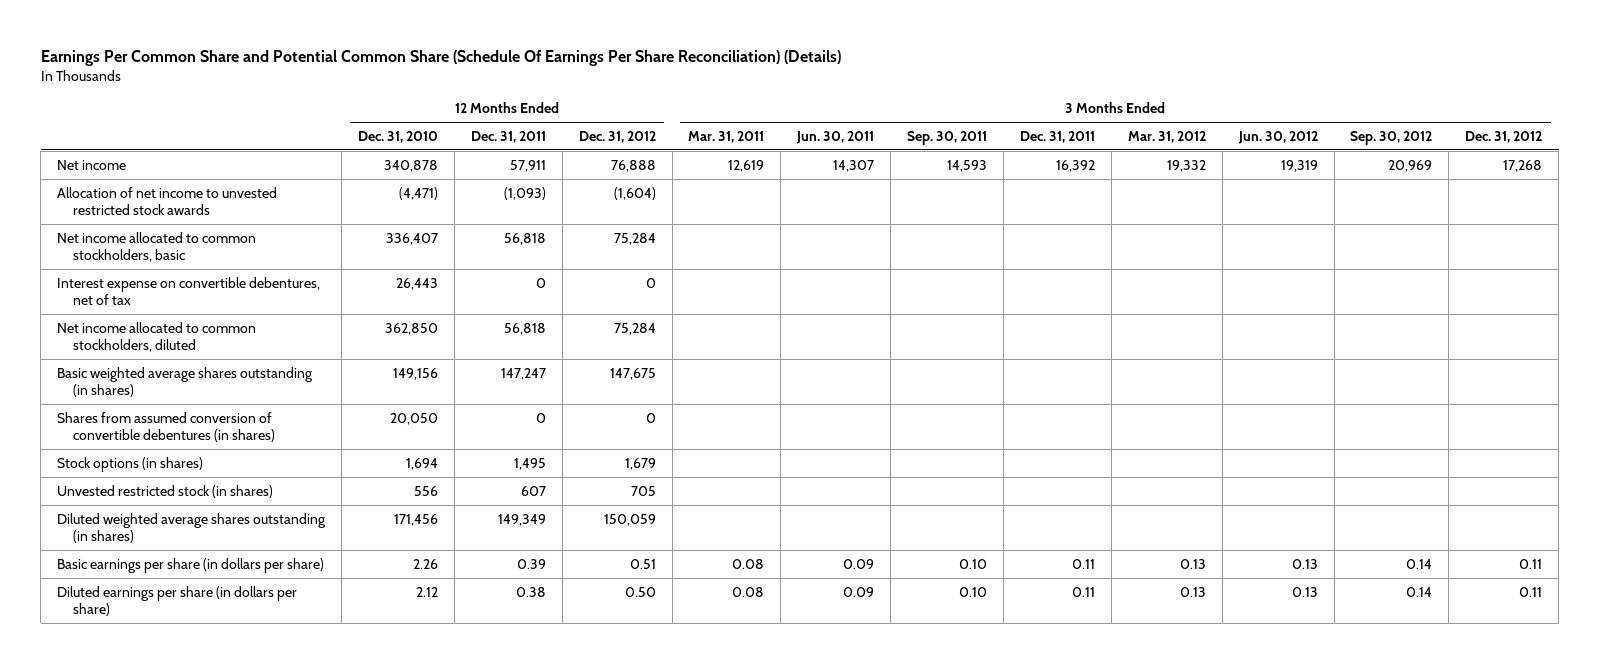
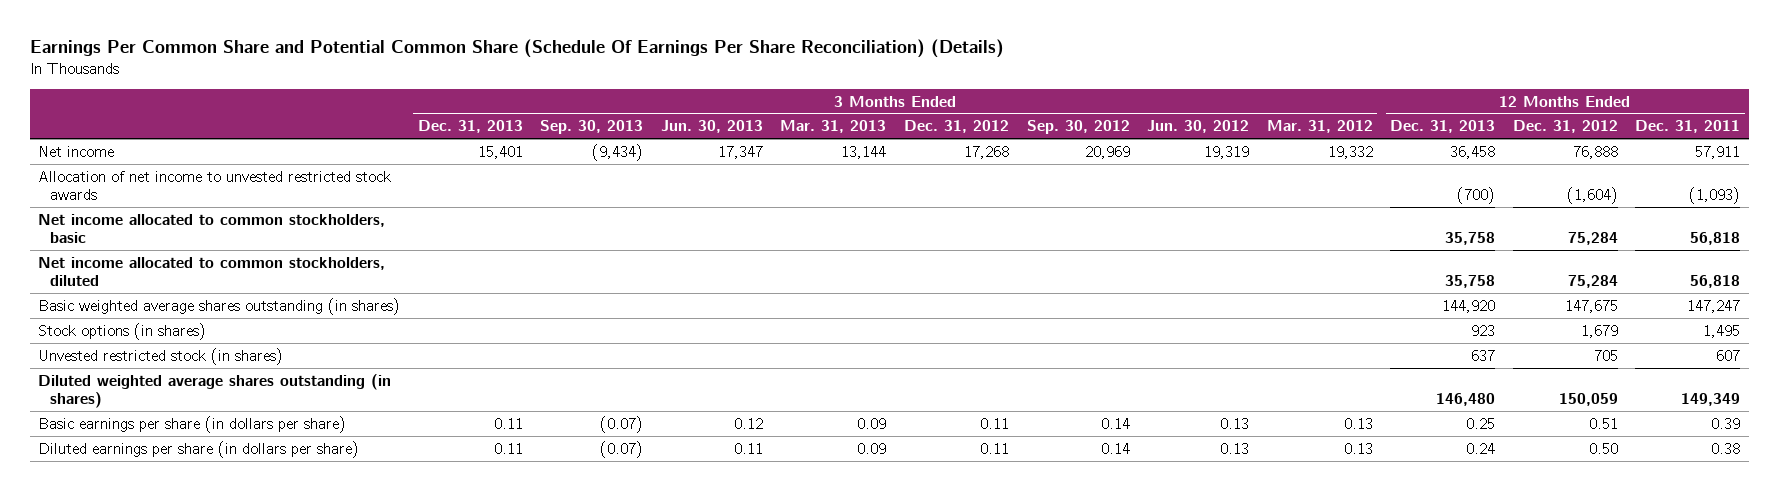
[357,130,438,143] Dec. 31, 2010 -> none
[688,130,765,143] Mar. 31, 2011 -> none
[796,130,875,144] Jun. 30, 2011 -> none
[907,130,988,145] Sep. 30, 2011 -> none
[1019,130,1095,143] Dec. 31, 2011 -> none
none -> [417,120,523,134] Dec. 31, 2013
none -> [540,120,644,135] Sep. 30, 2013
none -> [660,120,763,134] Jun. 30, 2013
none -> [780,120,887,134] Mar. 31, 2013
none -> [1390,120,1496,134] Dec. 31, 2013
[57,276,321,305] Interest expense on convertible debentures, net of tax -> none
[57,411,276,442] Shares from assumed conversion of convertible debentures (in shares) -> none

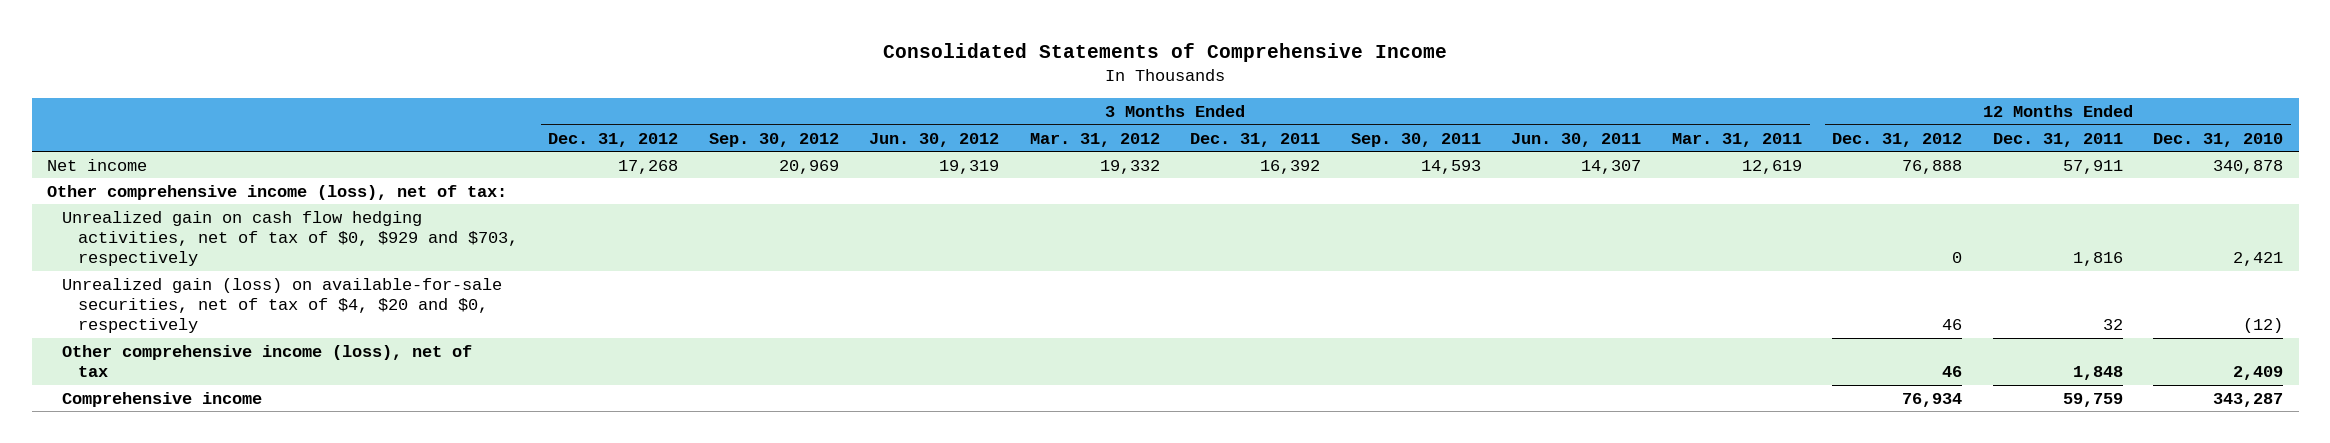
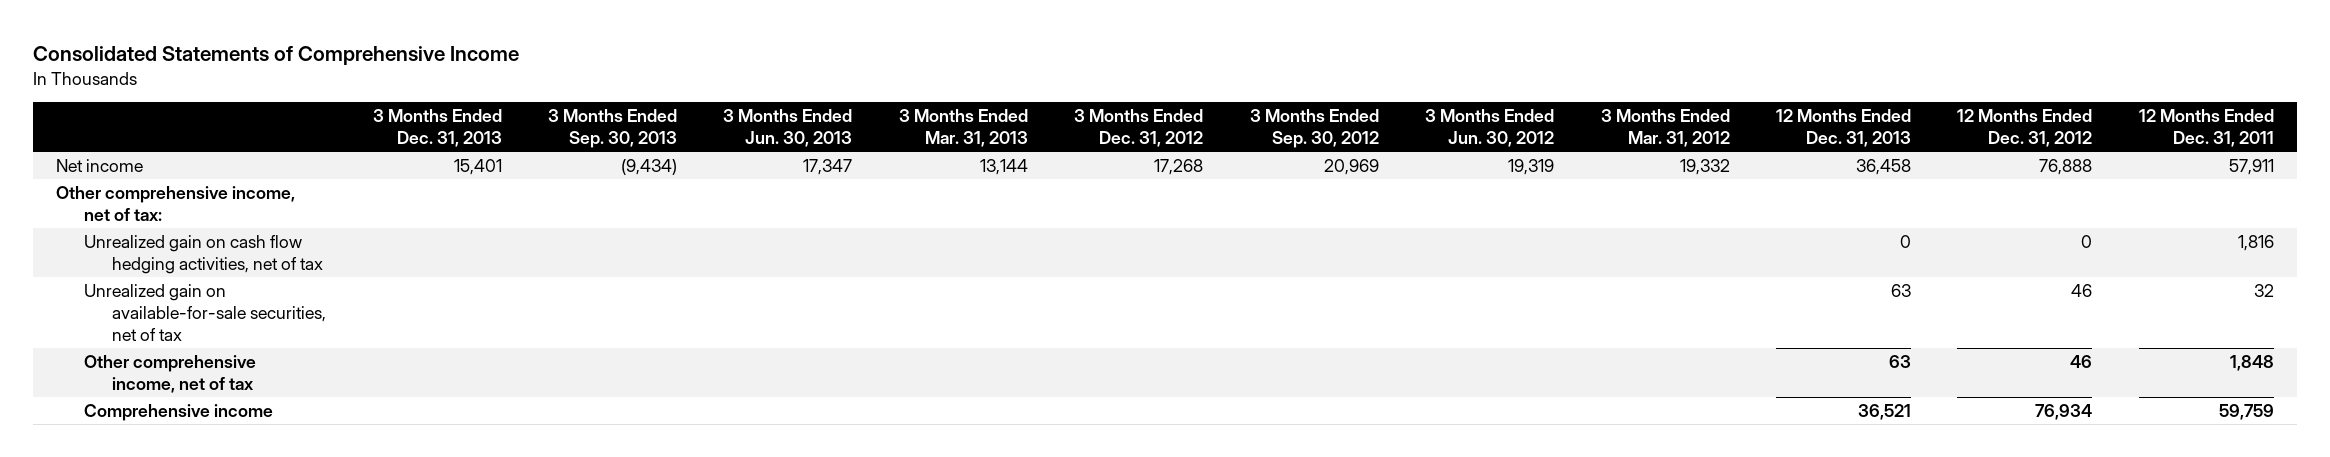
[1190,132,1321,147] Dec. 31, 2011 -> none
[1350,132,1481,147] Sep. 30, 2011 -> none
[1511,132,1642,147] Jun. 30, 2011 -> none
[1671,132,1802,147] Mar. 31, 2011 -> none
[2153,132,2284,147] Dec. 31, 2010 -> none
none -> [372,109,502,148] 3 Months Ended Dec. 31, 2013
none -> [547,109,677,149] 3 Months Ended Sep. 30, 2013
none -> [723,109,853,148] 3 Months Ended Jun. 30, 2013
none -> [898,109,1028,148] 3 Months Ended Mar. 31, 2013
none -> [1776,109,1912,148] 12 Months Ended Dec. 31, 2013
[46,184,507,200] Other comprehensive income (loss), net of tax: -> [56,185,296,221] Other comprehensive income, net of tax:
[62,210,518,267] Unrealized gain on cash flow hedging activities, net of tax of $0, $929 and $703, respectively -> [84,234,324,274] Unrealized gain on cash flow hedging activities, net of tax
[62,277,503,334] Unrealized gain (loss) on available-for-sale securities, net of tax of $4, $20 and $0, respectively -> [84,283,327,341] Unrealized gain on available-for-sale securities, net of tax
[62,344,473,378] Other comprehensive income (loss), net of tax -> [84,354,257,393] Other comprehensive income, net of tax

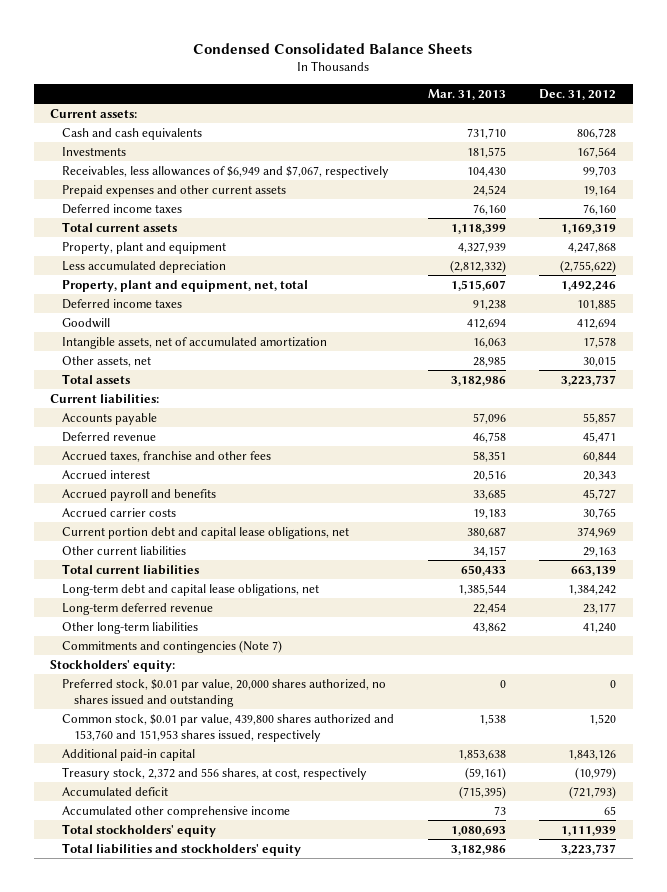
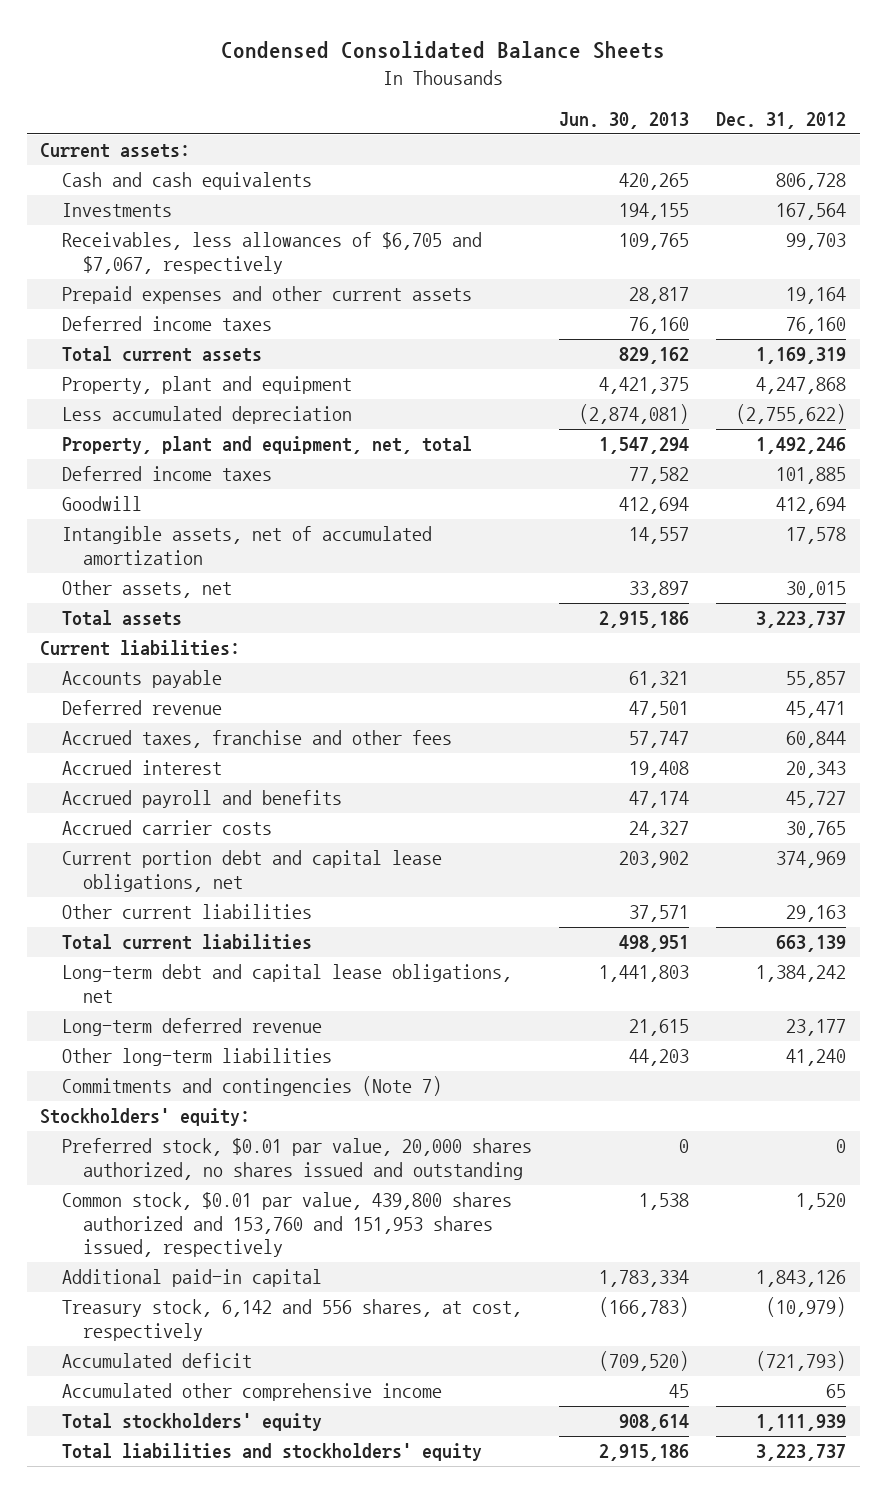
[427,88,506,100] Mar. 31, 2013 -> none
none -> [558,112,689,130] Jun. 30, 2013
[62,165,390,178] Receivables, less allowances of $6,949 and $7,067, respectively -> [61,232,482,274] Receivables, less allowances of $6,705 and $7,067, respectively
[62,766,368,780] Treasury stock, 2,372 and 556 shares, at cost, respectively -> [61,1299,522,1341] Treasury stock, 6,142 and 556 shares, at cost, respectively

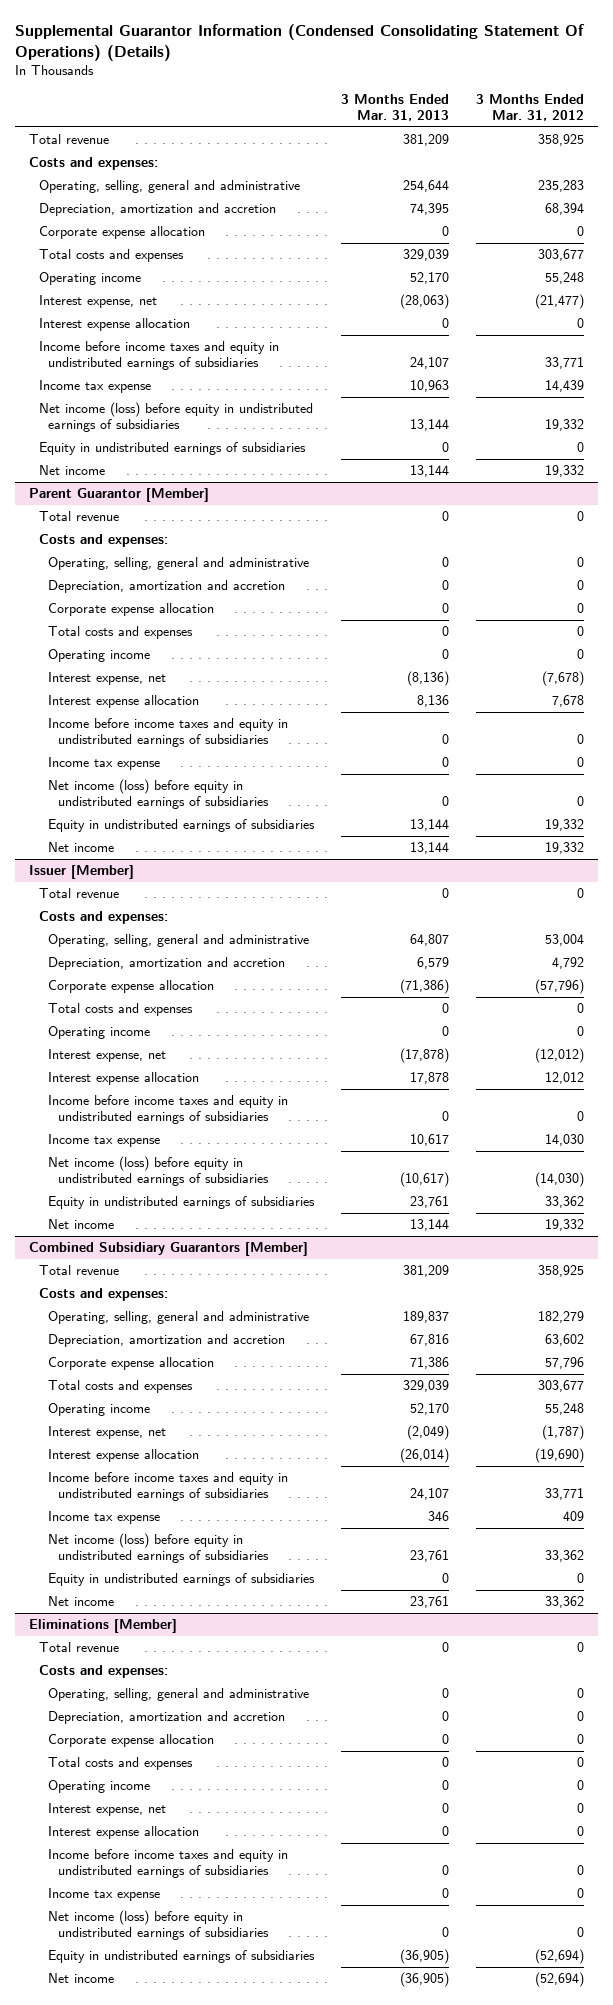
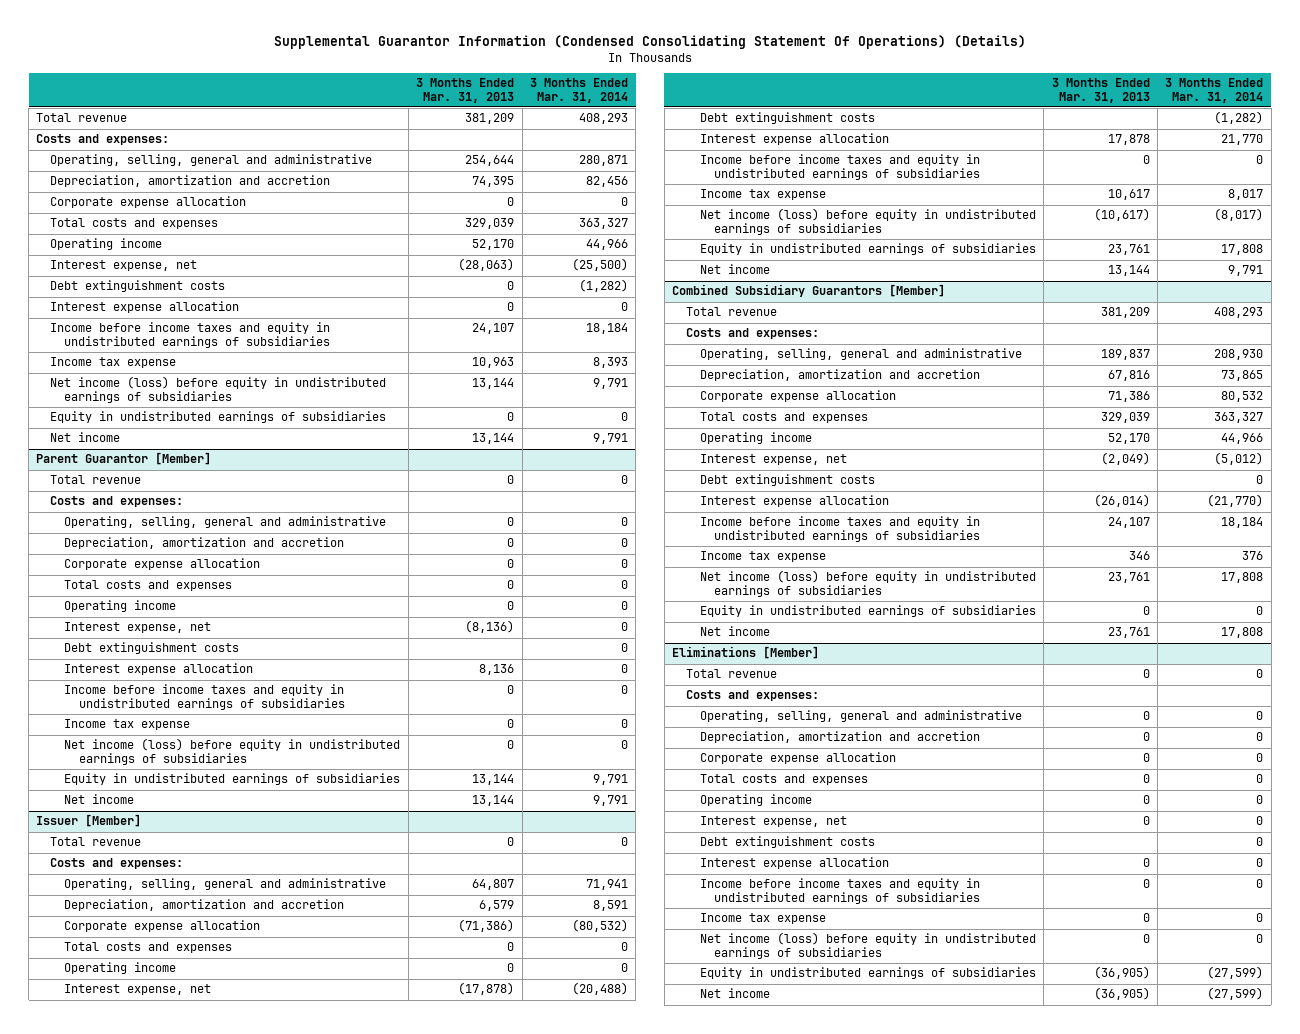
[476,94,585,122] 3 Months Ended Mar. 31, 2012 -> none
none -> [529,78,628,103] 3 Months Ended Mar. 31, 2014
none -> [50,280,226,293] Debt extinguishment costs
none -> [64,642,240,655] Debt extinguishment costs
none -> [700,112,876,125] Debt extinguishment costs
none -> [700,474,876,487] Debt extinguishment costs
none -> [700,836,876,849] Debt extinguishment costs

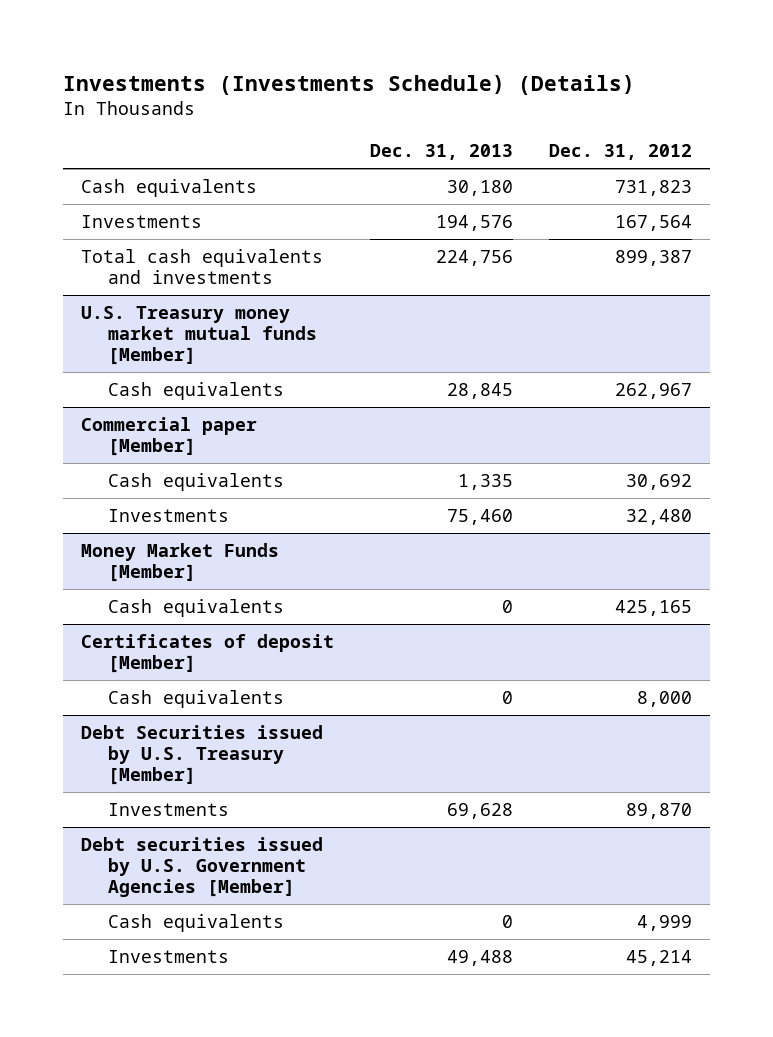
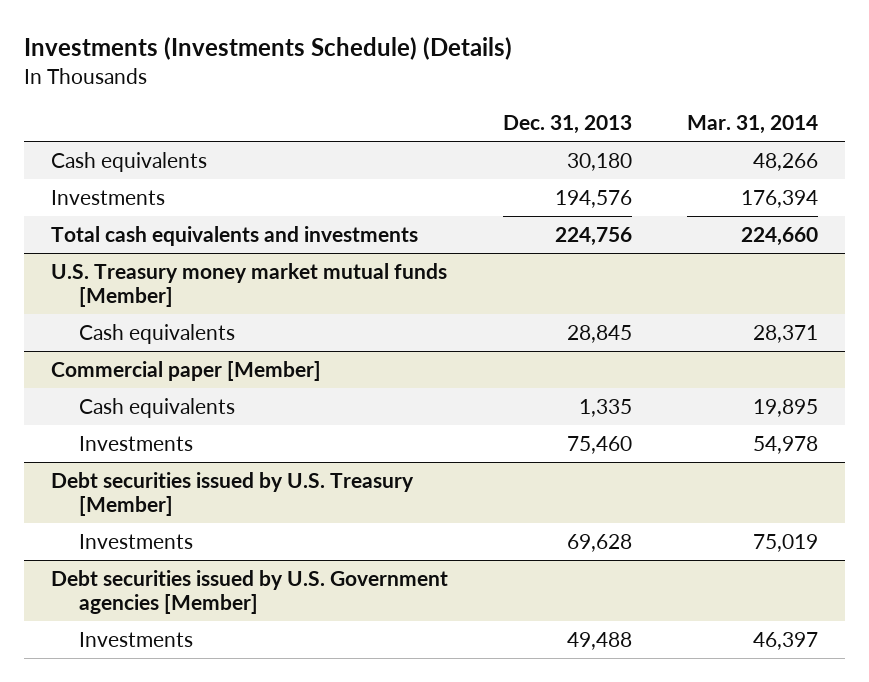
[548,144,692,161] Dec. 31, 2012 -> none
none -> [686,115,818,135] Mar. 31, 2014
[80,542,279,583] Money Market Funds [Member] -> none
[107,598,284,617] Cash equivalents -> none
[80,633,334,674] Certificates of deposit [Member] -> none
[107,689,284,708] Cash equivalents -> none
[80,724,323,786] Debt Securities issued by U.S. Treasury [Member] -> [51,471,415,516] Debt securities issued by U.S. Treasury [Member]
[107,913,284,932] Cash equivalents -> none
[80,836,323,898] Debt securities issued by U.S. Government Agencies [Member] -> [51,569,449,614] Debt securities issued by U.S. Government agencies [Member]

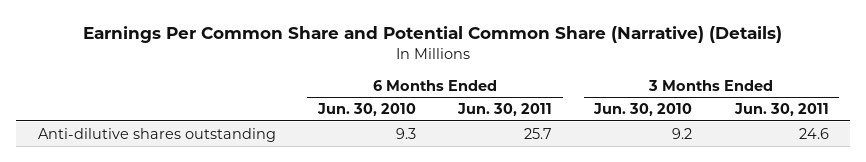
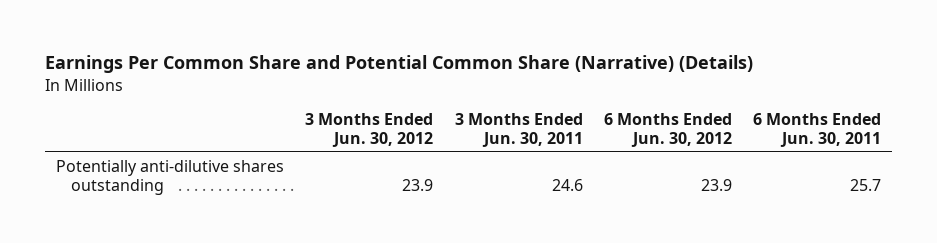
[316,103,416,117] Jun. 30, 2010 -> none
[593,103,693,117] Jun. 30, 2010 -> none
none -> [305,113,434,148] 3 Months Ended Jun. 30, 2012
none -> [603,113,732,148] 6 Months Ended Jun. 30, 2012
[37,127,276,142] Anti-dilutive shares outstanding -> [55,159,284,195] Potentially anti-dilutive shares outstanding

